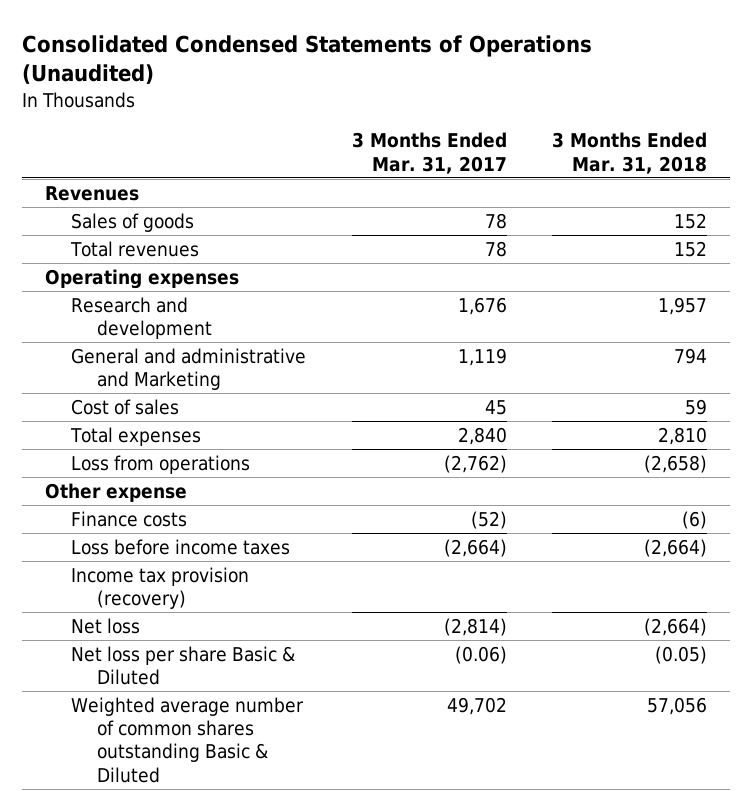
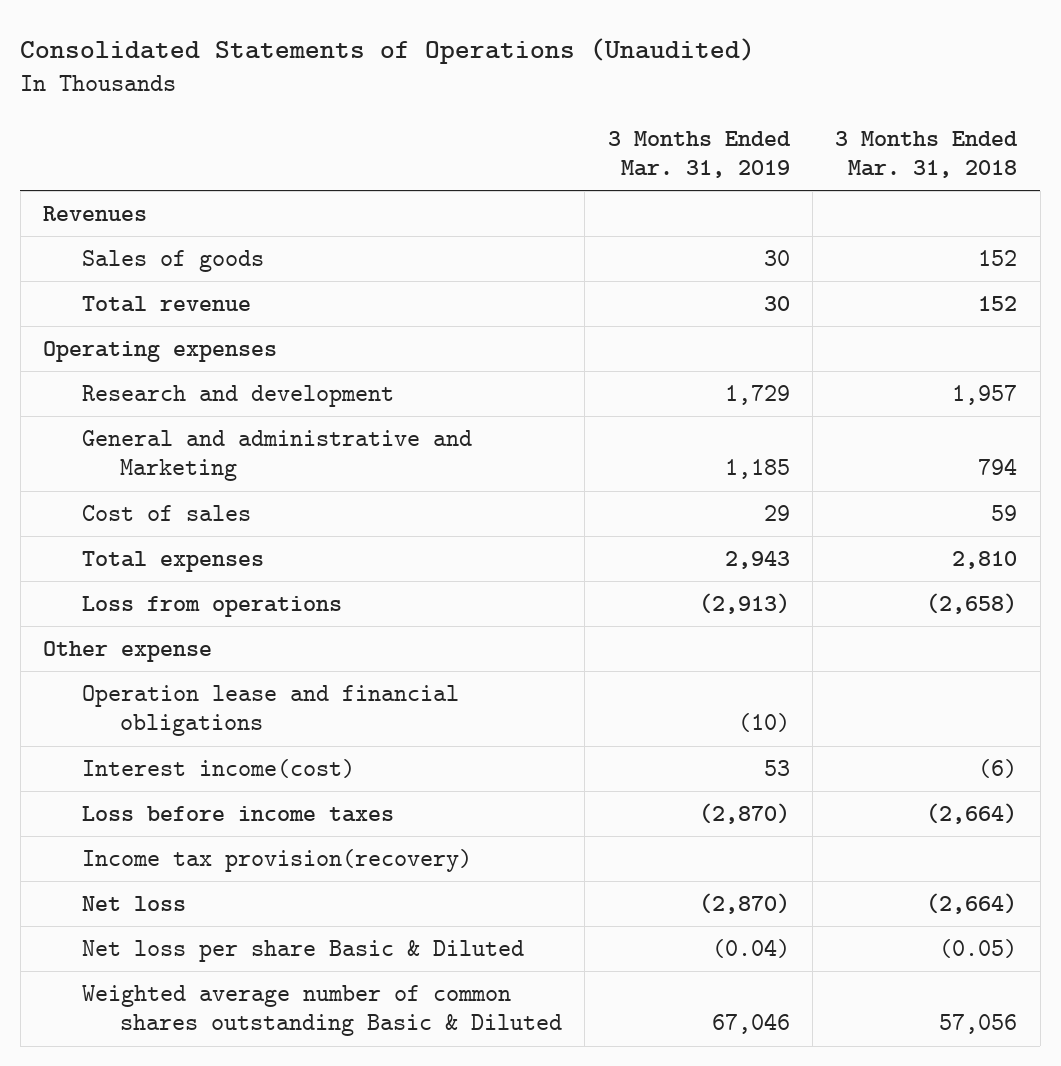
[22,34,593,85] Consolidated Condensed Statements of Operations (Unaudited) -> [20,38,756,65] Consolidated Statements of Operations (Unaudited)
[351,132,507,174] 3 Months Ended Mar. 31, 2017 -> none
none -> [607,130,791,179] 3 Months Ended Mar. 31, 2019
[70,241,200,258] Total revenues -> [81,296,251,313] Total revenue
none -> [81,685,459,737] Operation lease and financial obligations
[71,511,188,528] Finance costs -> [81,759,355,779] Interest income(cost)
[71,567,250,610] Income tax provision (recovery) -> [81,849,472,873] Income tax provision(recovery)

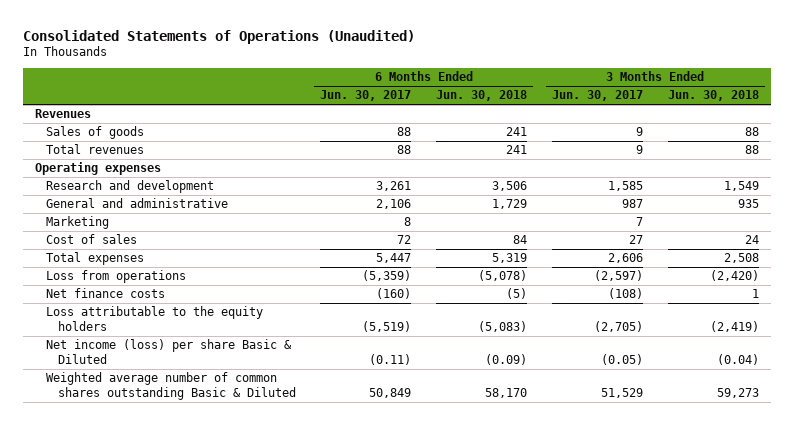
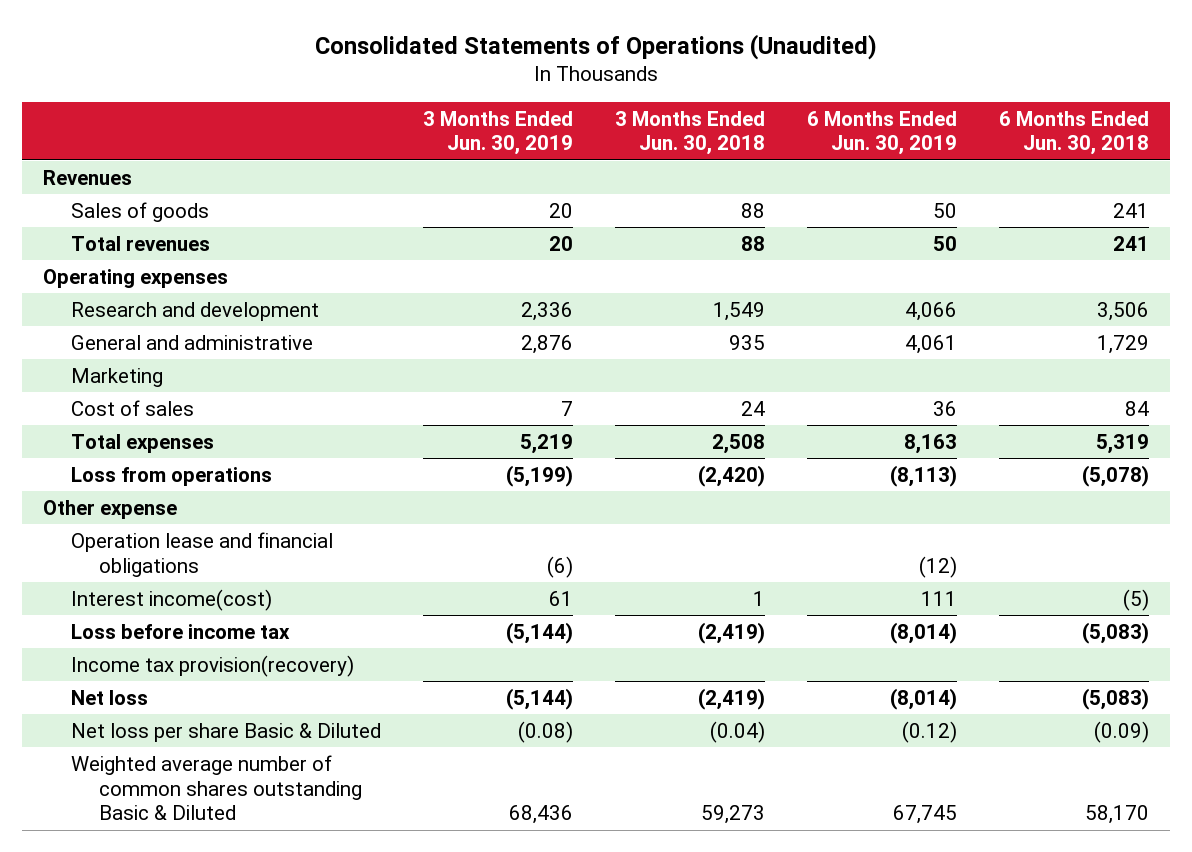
[320,90,412,102] Jun. 30, 2017 -> none
[551,90,643,102] Jun. 30, 2017 -> none
none -> [422,110,573,156] 3 Months Ended Jun. 30, 2019
none -> [806,110,957,156] 6 Months Ended Jun. 30, 2019
none -> [43,499,178,519] Other expense
none -> [70,531,333,577] Operation lease and financial obligations
[46,288,166,299] Net finance costs -> [70,588,272,611] Interest income(cost)
[46,306,264,331] Loss attributable to the equity holders -> [70,623,290,639] Loss before income tax
none -> [70,654,354,677] Income tax provision(recovery)
none -> [70,689,148,705] Net loss
[46,339,293,364] Net income (loss) per share Basic & Diluted -> [70,722,381,742] Net loss per share Basic & Diluted

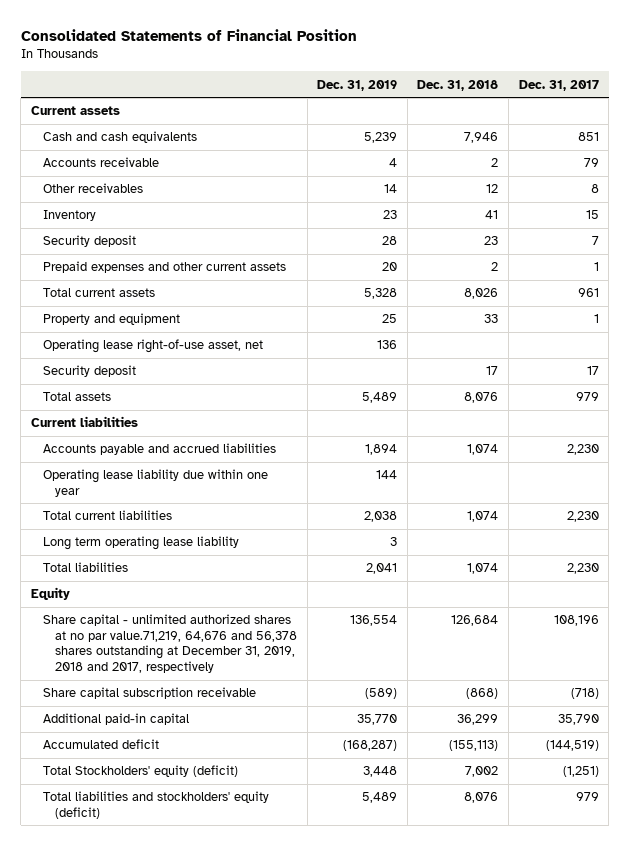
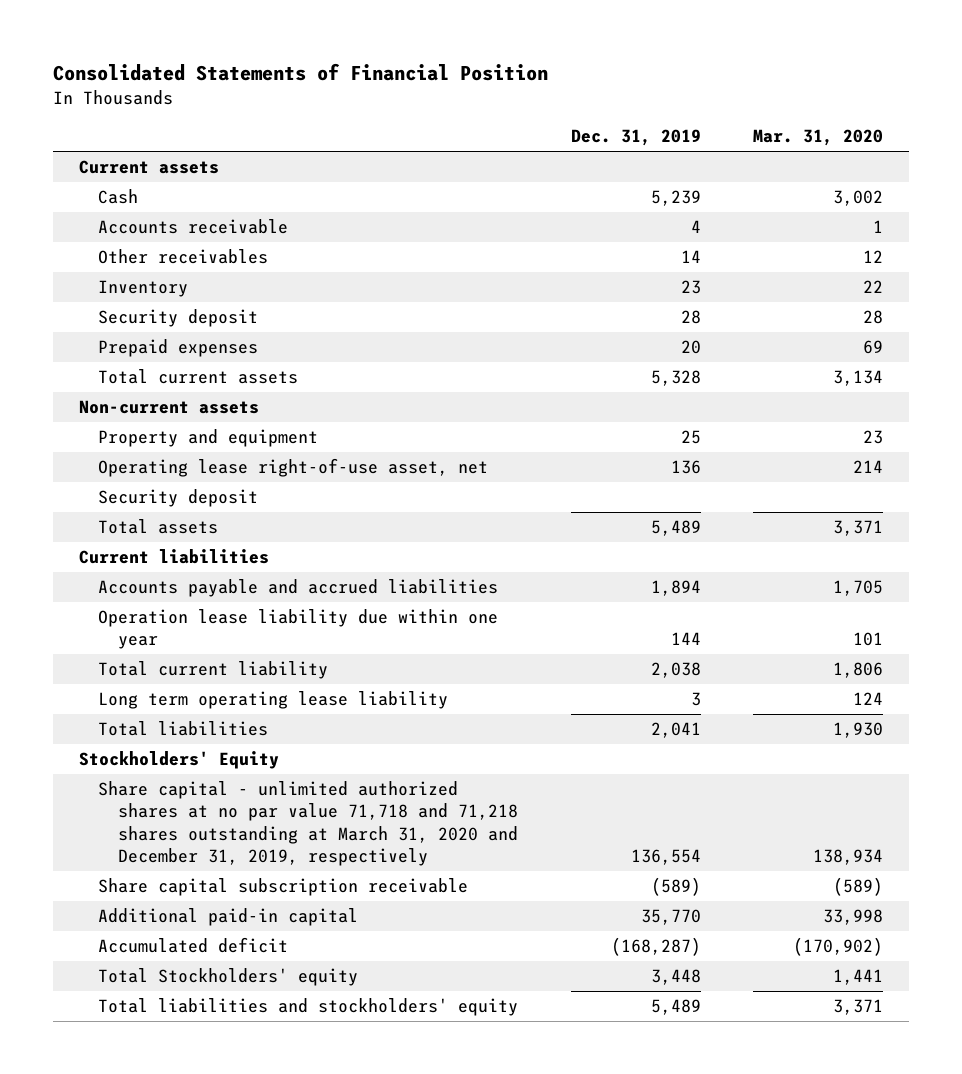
[417,79,499,91] Dec. 31, 2018 -> none
[518,79,599,91] Dec. 31, 2017 -> none
none -> [752,129,883,147] Mar. 31, 2020
[42,131,197,144] Cash and cash equivalents -> [98,189,139,205] Cash
[42,261,286,274] Prepaid expenses and other current assets -> [98,339,259,358] Prepaid expenses
none -> [79,400,260,415] Non-current assets
[42,469,268,497] Operating lease liability due within one year -> [98,609,499,650] Operation lease liability due within one year
[42,510,172,521] Total current liabilities -> [98,661,329,680] Total current liability
[31,587,71,601] Equity -> [79,751,280,770] Stockholders' Equity
[42,614,297,674] Share capital - unlimited authorized shares at no par value.71,219, 64,676 and 56,378 shares outstanding at December 31, 2019, 2018 and 2017, respectively -> [98,781,518,866] Share capital - unlimited authorized shares at no par value 71,718 and 71,218 shares outstanding at March 31, 2020 and December 31, 2019, respectively
[42,765,238,778] Total Stockholders' equity (deficit) -> [98,968,359,987] Total Stockholders' equity
[42,791,269,819] Total liabilities and stockholders' equity (deficit) -> [98,998,519,1017] Total liabilities and stockholders' equity

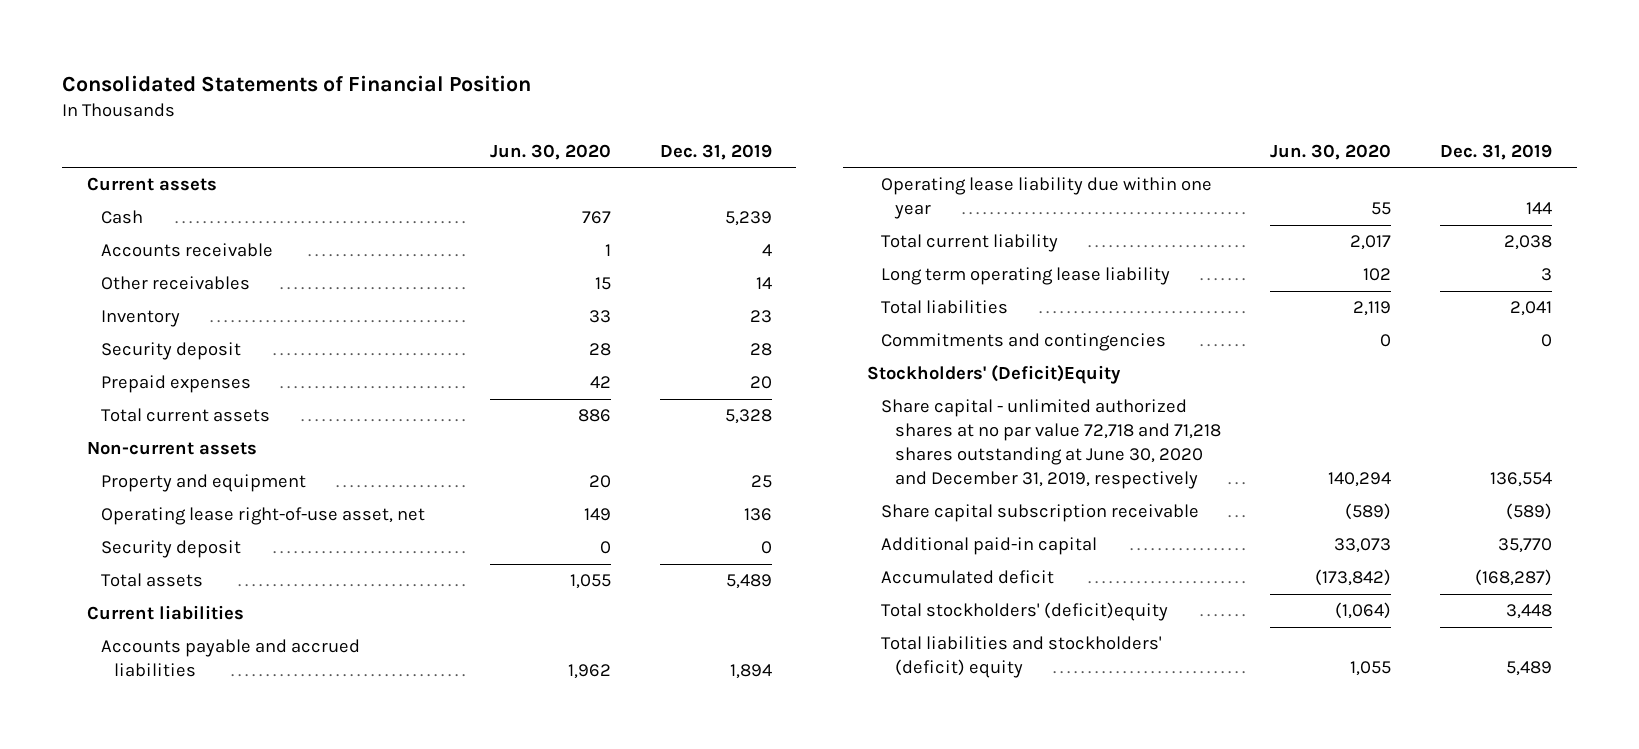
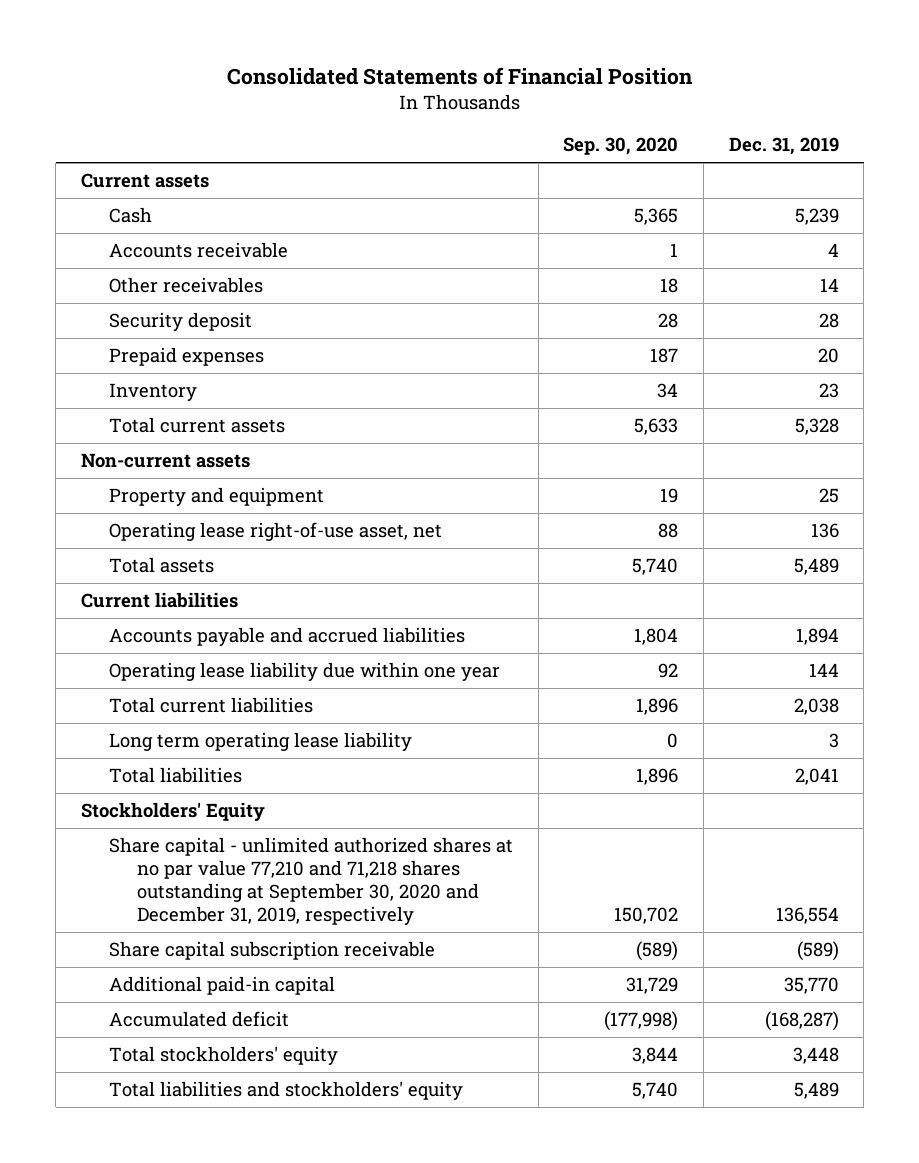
[489,143,611,160] Jun. 30, 2020 -> none
none -> [563,137,679,156] Sep. 30, 2020
[100,310,180,328] Inventory -> [109,383,198,402] Inventory
[100,540,241,559] Security deposit -> none
[881,234,1059,253] Total current liability -> [109,697,314,714] Total current liabilities
[881,333,1167,352] Commitments and contingencies -> none
[867,365,1122,385] Stockholders' (Deficit)Equity -> [80,802,265,822] Stockholders' Equity
[881,399,1221,490] Share capital - unlimited authorized shares at no par value 72,718 and 71,218 shares outstanding at June 30, 2020 and December 31, 2019, respectively -> [109,837,514,926] Share capital - unlimited authorized shares at no par value 77,210 and 71,218 shares outstanding at September 30, 2020 and December 31, 2019, respectively
[881,602,1169,622] Total stockholders' (deficit)equity -> [109,1046,339,1066] Total stockholders' equity
[881,636,1163,679] Total liabilities and stockholders' (deficit) equity -> [109,1081,464,1101] Total liabilities and stockholders' equity

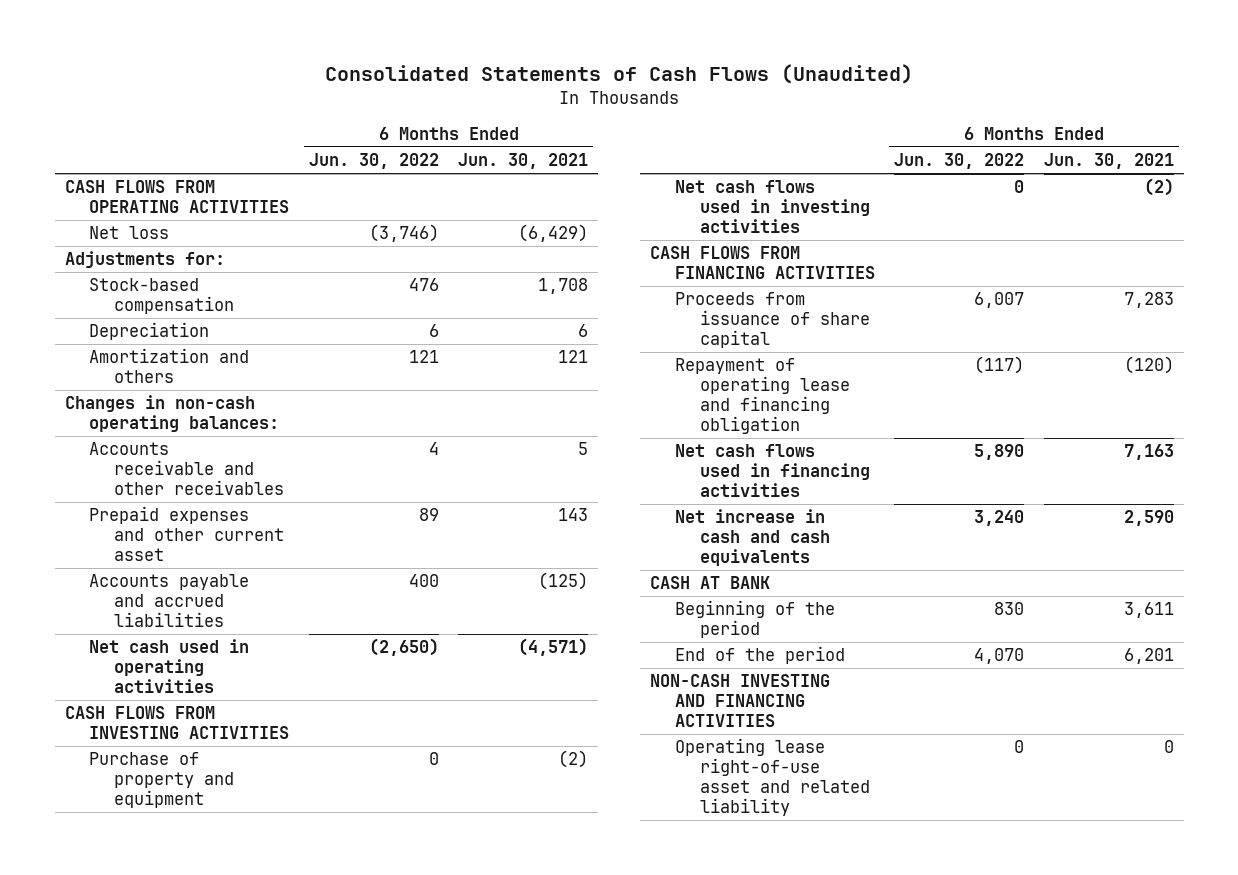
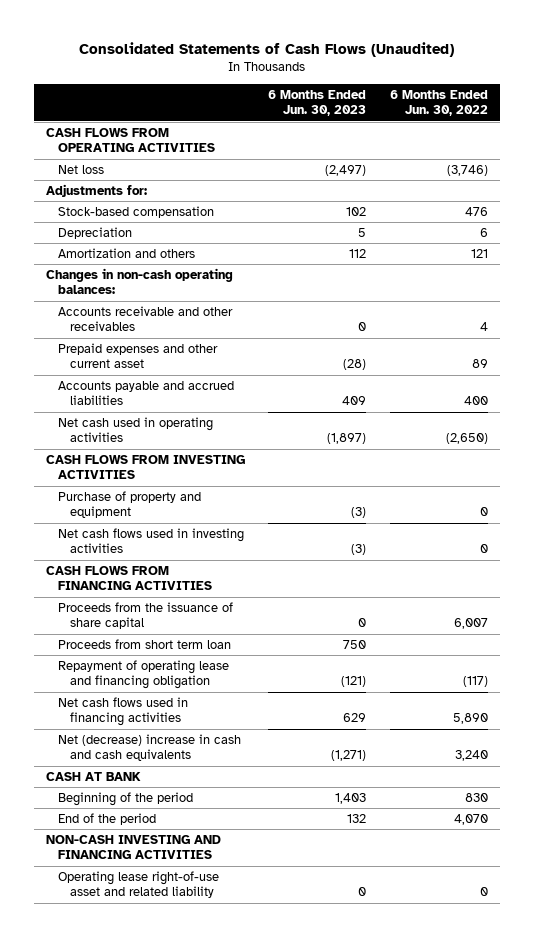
[458,153,589,170] Jun. 30, 2021 -> none
none -> [268,89,367,117] 6 Months Ended Jun. 30, 2023
[674,292,870,348] Proceeds from issuance of share capital -> [57,602,233,630] Proceeds from the issuance of share capital
none -> [57,639,231,650] Proceeds from short term loan
[674,509,830,566] Net increase in cash and cash equivalents -> [57,734,241,762] Net (decrease) increase in cash and cash equivalents

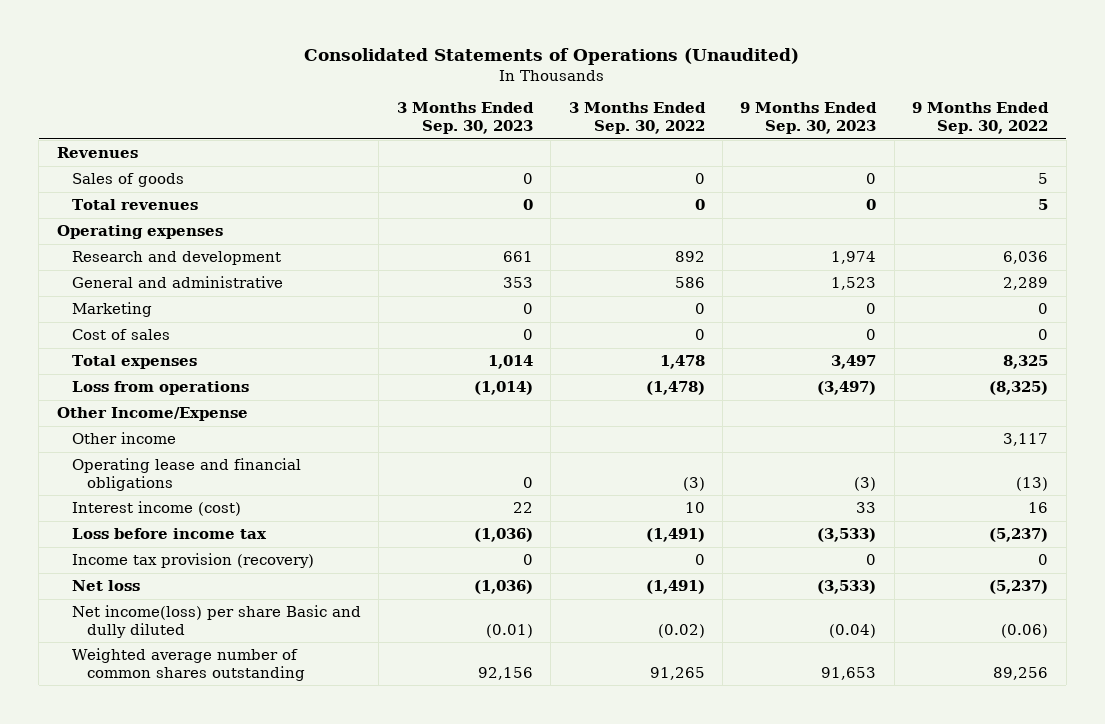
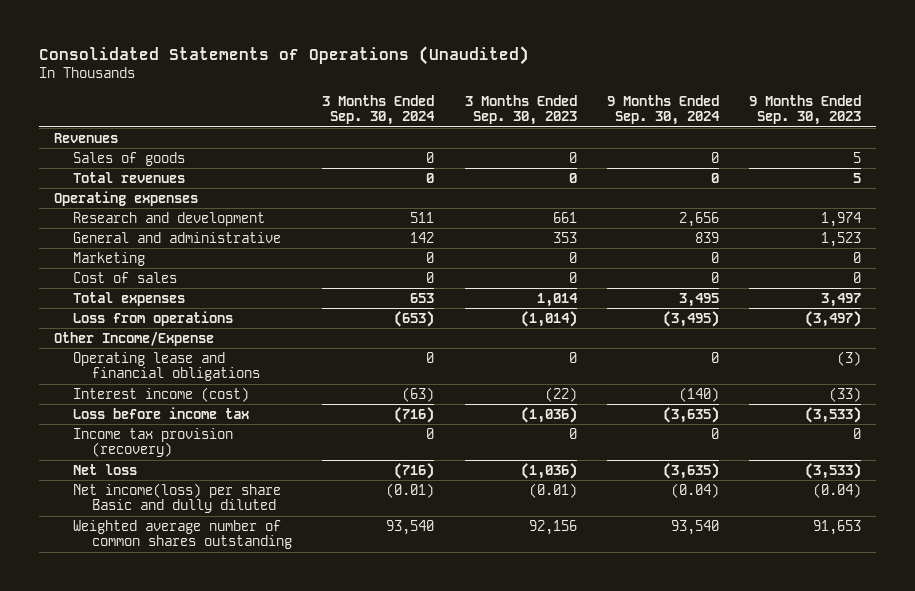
[568,102,706,135] 3 Months Ended Sep. 30, 2022 -> none
[912,102,1050,135] 9 Months Ended Sep. 30, 2022 -> none
none -> [322,94,436,126] 3 Months Ended Sep. 30, 2024
none -> [606,94,720,126] 9 Months Ended Sep. 30, 2024
[866,173,877,185] 0 -> [852,151,861,163] 5
[866,199,877,211] 0 -> [852,172,861,183] 5
[71,432,176,445] Other income -> none
[512,502,533,514] 22 -> [544,386,577,402] (22)
[856,502,877,514] 33 -> [828,386,861,402] (33)

